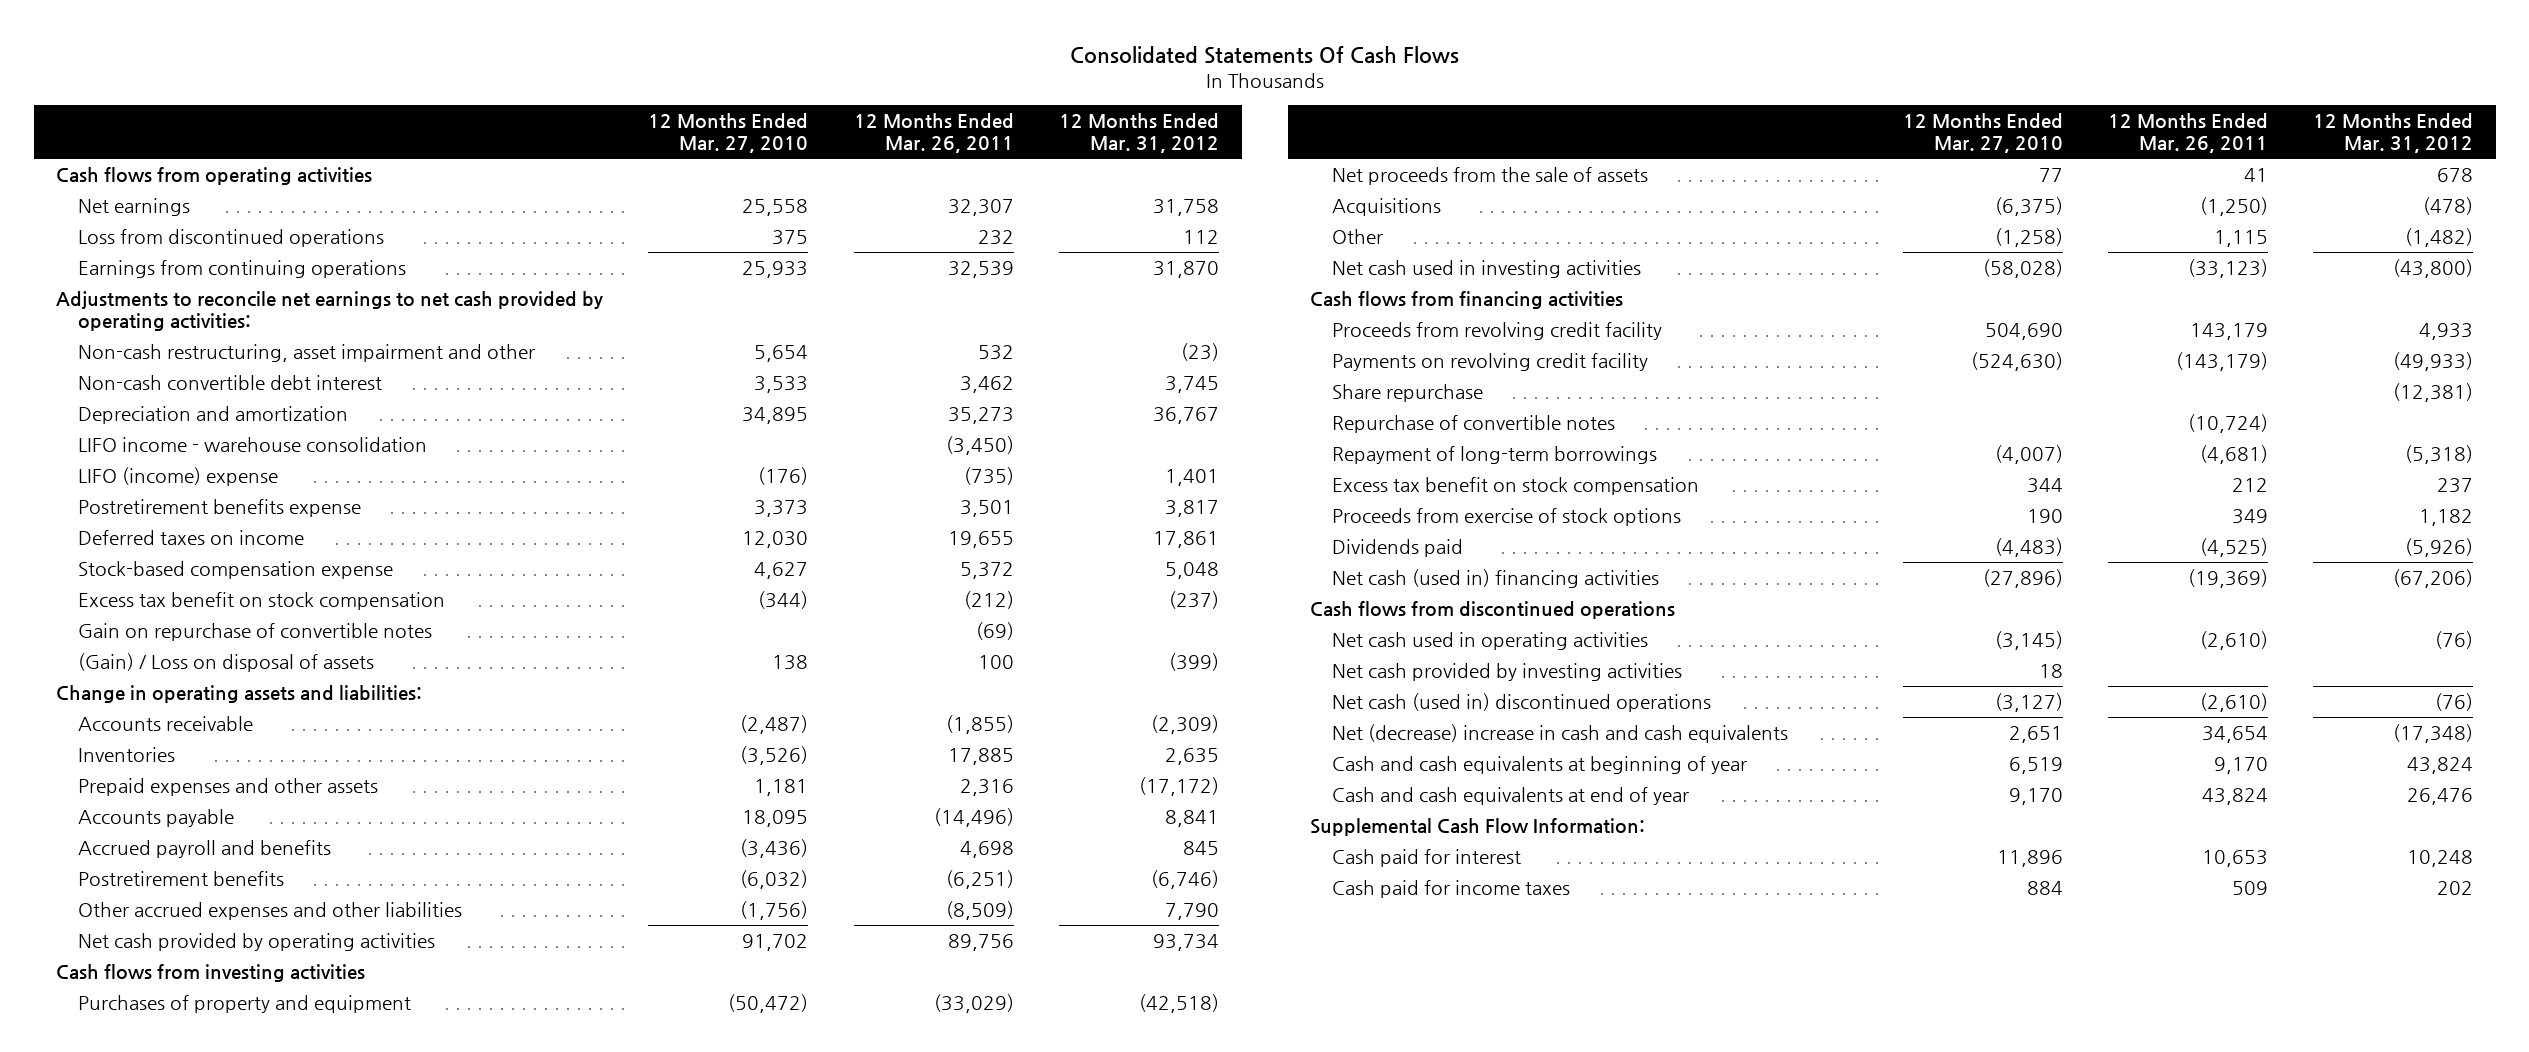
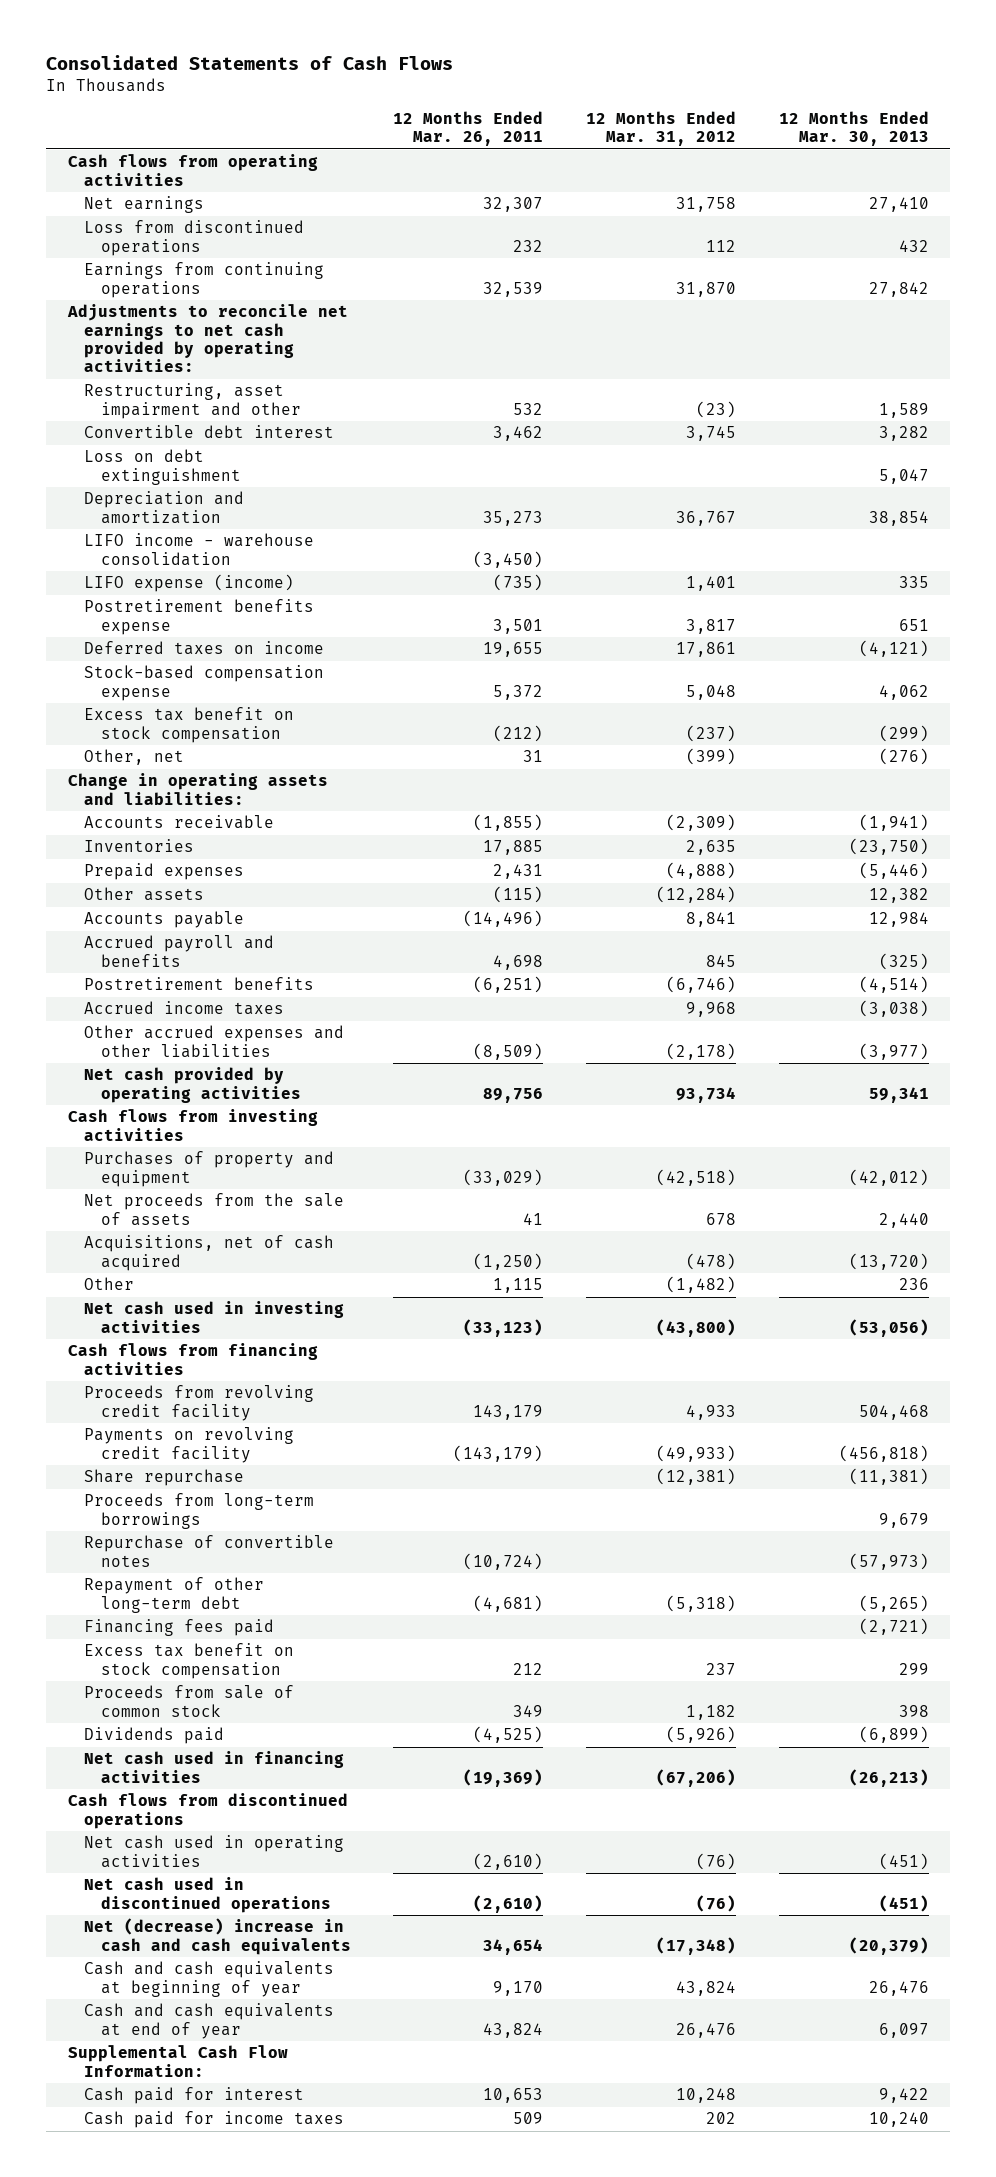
[1069,46,1459,65] Consolidated Statements Of Cash Flows -> [46,55,454,71] Consolidated Statements of Cash Flows
[648,113,809,154] 12 Months Ended Mar. 27, 2010 -> none
none -> [778,111,929,147] 12 Months Ended Mar. 30, 2013
[78,343,536,362] Non-cash restructuring, asset impairment and other -> [84,383,301,419] Restructuring, asset impairment and other
[78,374,383,390] Non-cash convertible debt interest -> [84,425,335,439] Convertible debt interest
none -> [84,449,241,485] Loss on debt extinguishment
[78,466,279,486] LIFO (income) expense -> [84,574,295,593] LIFO expense (income)
[78,622,433,641] Gain on repurchase of convertible notes -> none
[78,652,375,672] (Gain) / Loss on disposal of assets -> none
none -> [84,749,185,766] Other, net
[78,777,379,796] Prepaid expenses and other assets -> none
none -> [84,863,245,881] Prepaid expenses
none -> [84,887,205,902] Other assets
none -> [84,1001,285,1016] Accrued income taxes
[1165,902,1220,920] 7,790 -> [666,1042,737,1060] (2,178)
[1332,197,1442,216] Acquisitions -> [84,1235,335,1271] Acquisitions, net of cash acquired
none -> [84,1493,315,1529] Proceeds from long-term borrowings
[1332,445,1658,464] Repayment of long-term borrowings -> [84,1577,265,1613] Repayment of other long-term debt
none -> [84,1619,275,1637] Financing fees paid
[1332,507,1682,526] Proceeds from exercise of stock options -> [84,1685,295,1717] Proceeds from sale of common stock
[1332,568,1660,588] Net cash (used in) financing activities -> [84,1751,345,1783] Net cash used in financing activities
[1332,662,1683,681] Net cash provided by investing activities -> none
[1332,692,1712,712] Net cash (used in) discontinued operations -> [84,1877,331,1913] Net cash used in discontinued operations

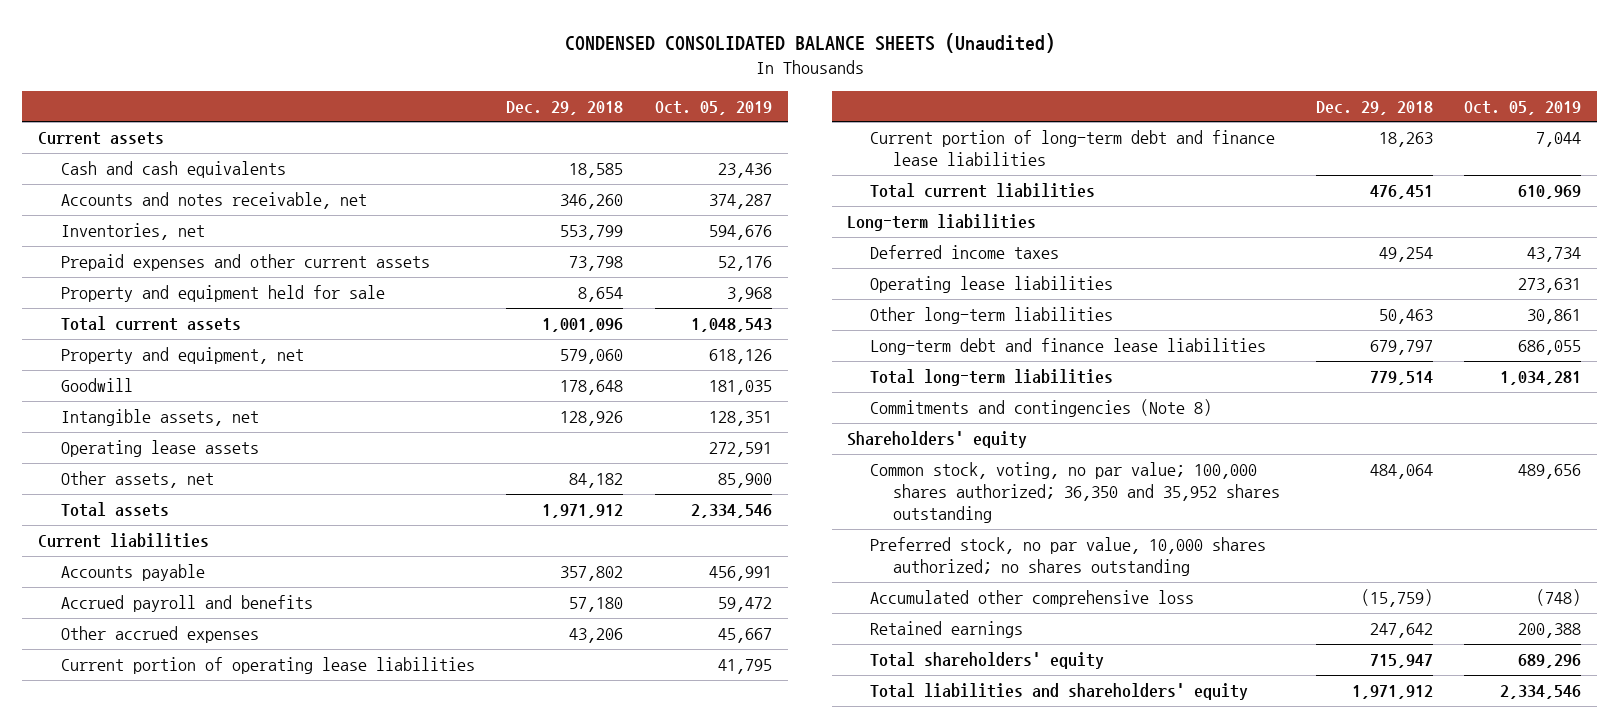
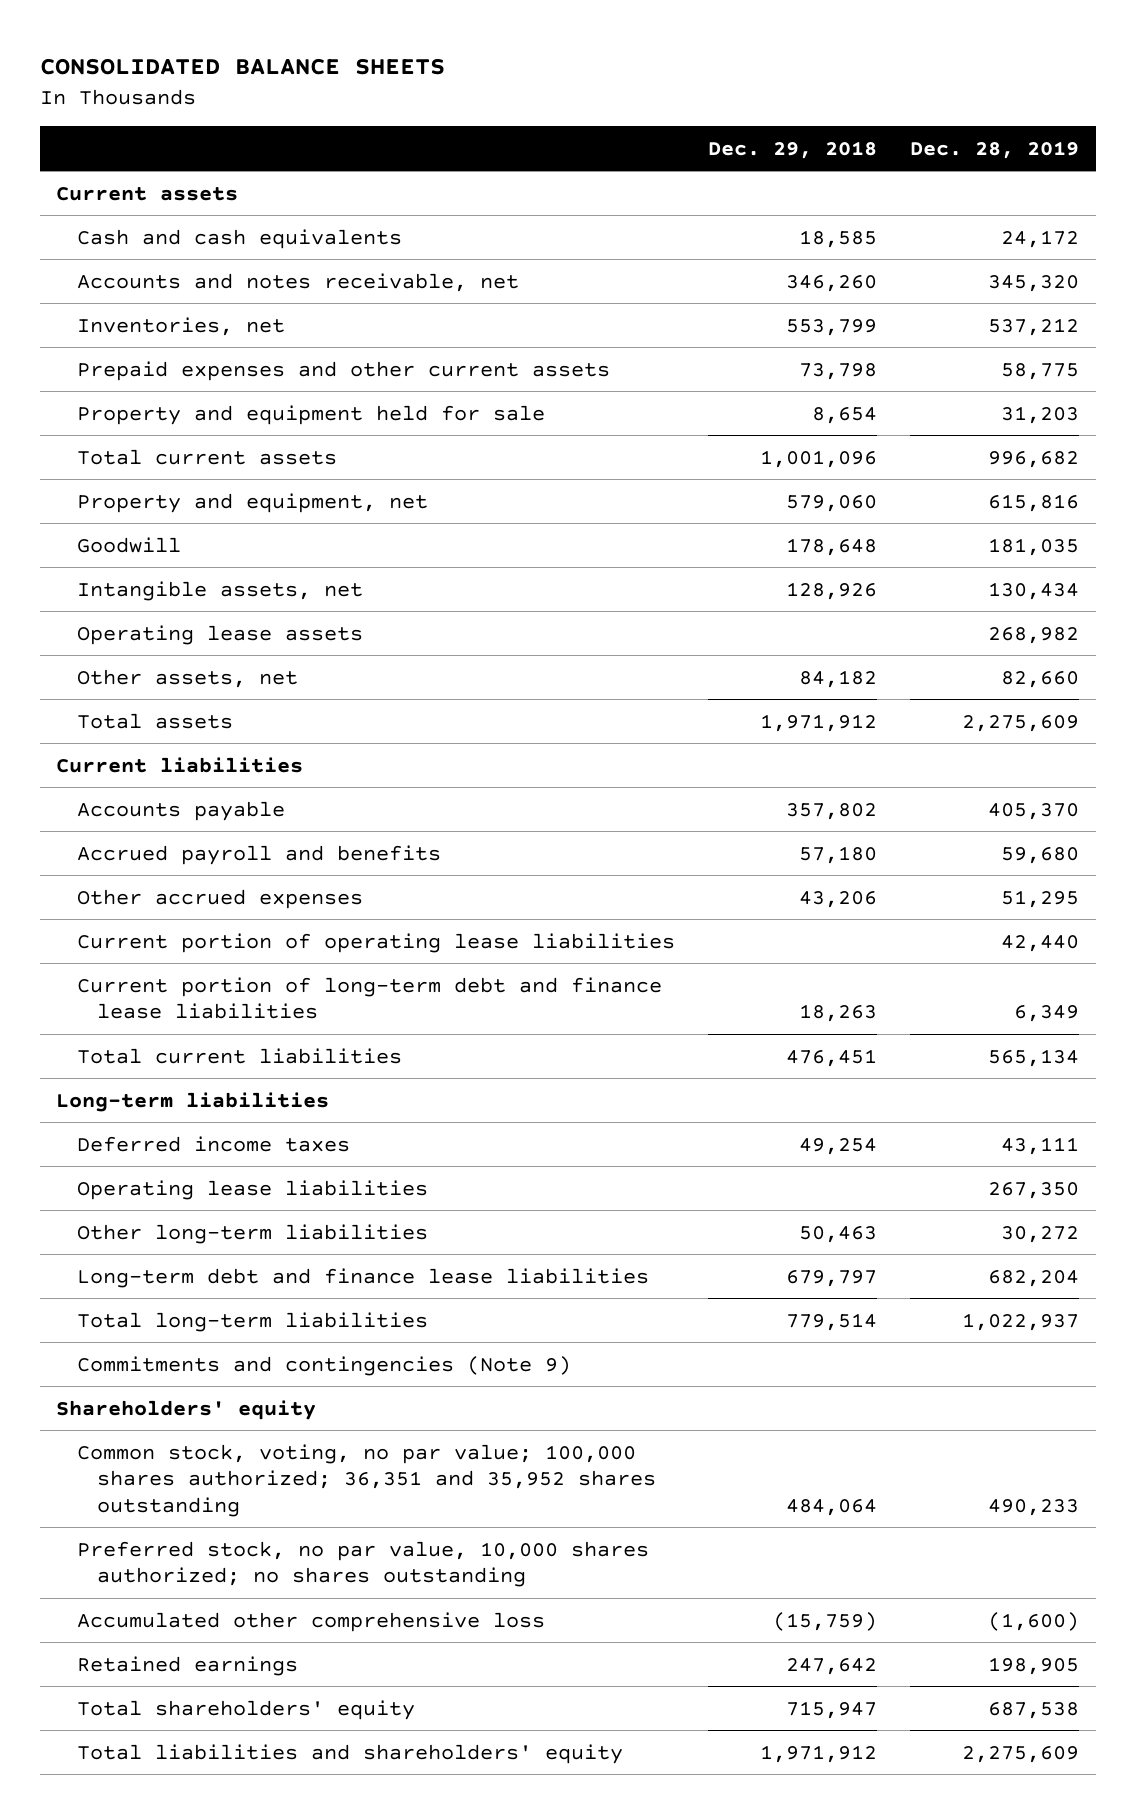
[564,33,1055,54] CONDENSED CONSOLIDATED BALANCE SHEETS (Unaudited) -> [39,58,445,76] CONSOLIDATED BALANCE SHEETS
[654,100,772,115] Oct. 05, 2019 -> none
none -> [910,140,1080,159] Dec. 28, 2019
[870,399,1213,418] Commitments and contingencies (Note 8) -> [76,1355,571,1376] Commitments and contingencies (Note 9)
[870,462,1280,524] Common stock, voting, no par value; 100,000 shares authorized; 36,350 and 35,952 shares outstanding -> [76,1443,657,1517] Common stock, voting, no par value; 100,000 shares authorized; 36,351 and 35,952 shares outstanding

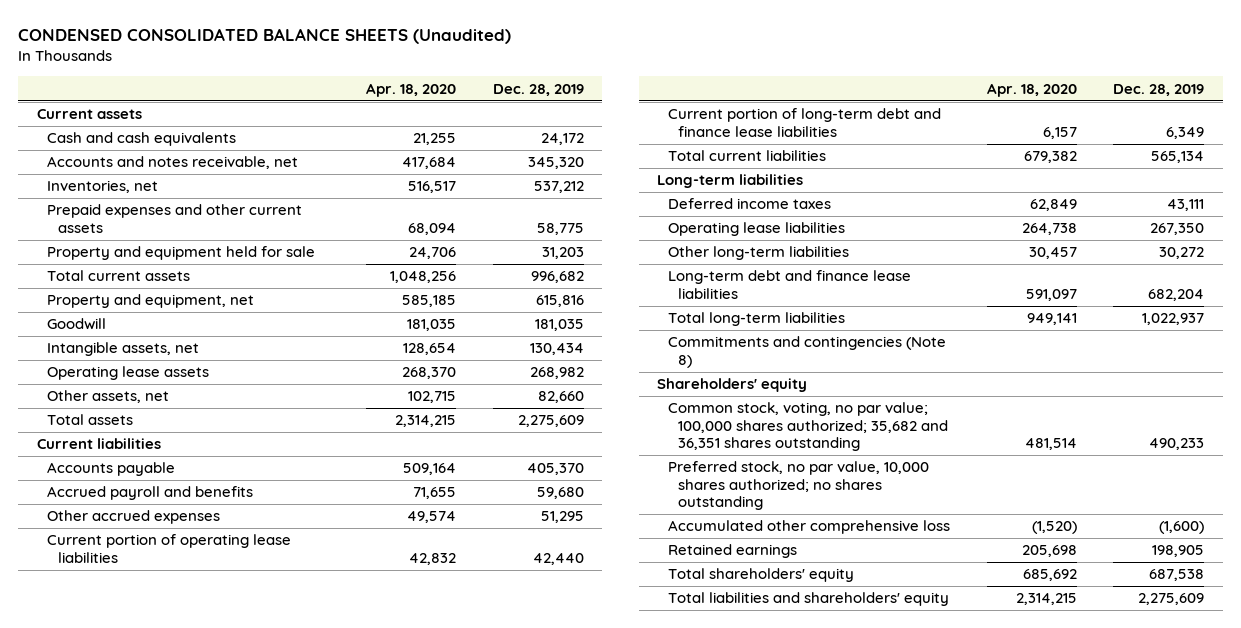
[39,58,445,76] CONSOLIDATED BALANCE SHEETS -> [18,28,512,45] CONDENSED CONSOLIDATED BALANCE SHEETS (Unaudited)
[707,140,877,159] Dec. 29, 2018 -> none
none -> [365,82,456,97] Apr. 18, 2020
[76,1355,571,1376] Commitments and contingencies (Note 9) -> [667,336,946,368] Commitments and contingencies (Note 8)
[76,1443,657,1517] Common stock, voting, no par value; 100,000 shares authorized; 36,351 and 35,952 shares outstanding -> [667,402,949,452] Common stock, voting, no par value; 100,000 shares authorized; 35,682 and 36,351 shares outstanding

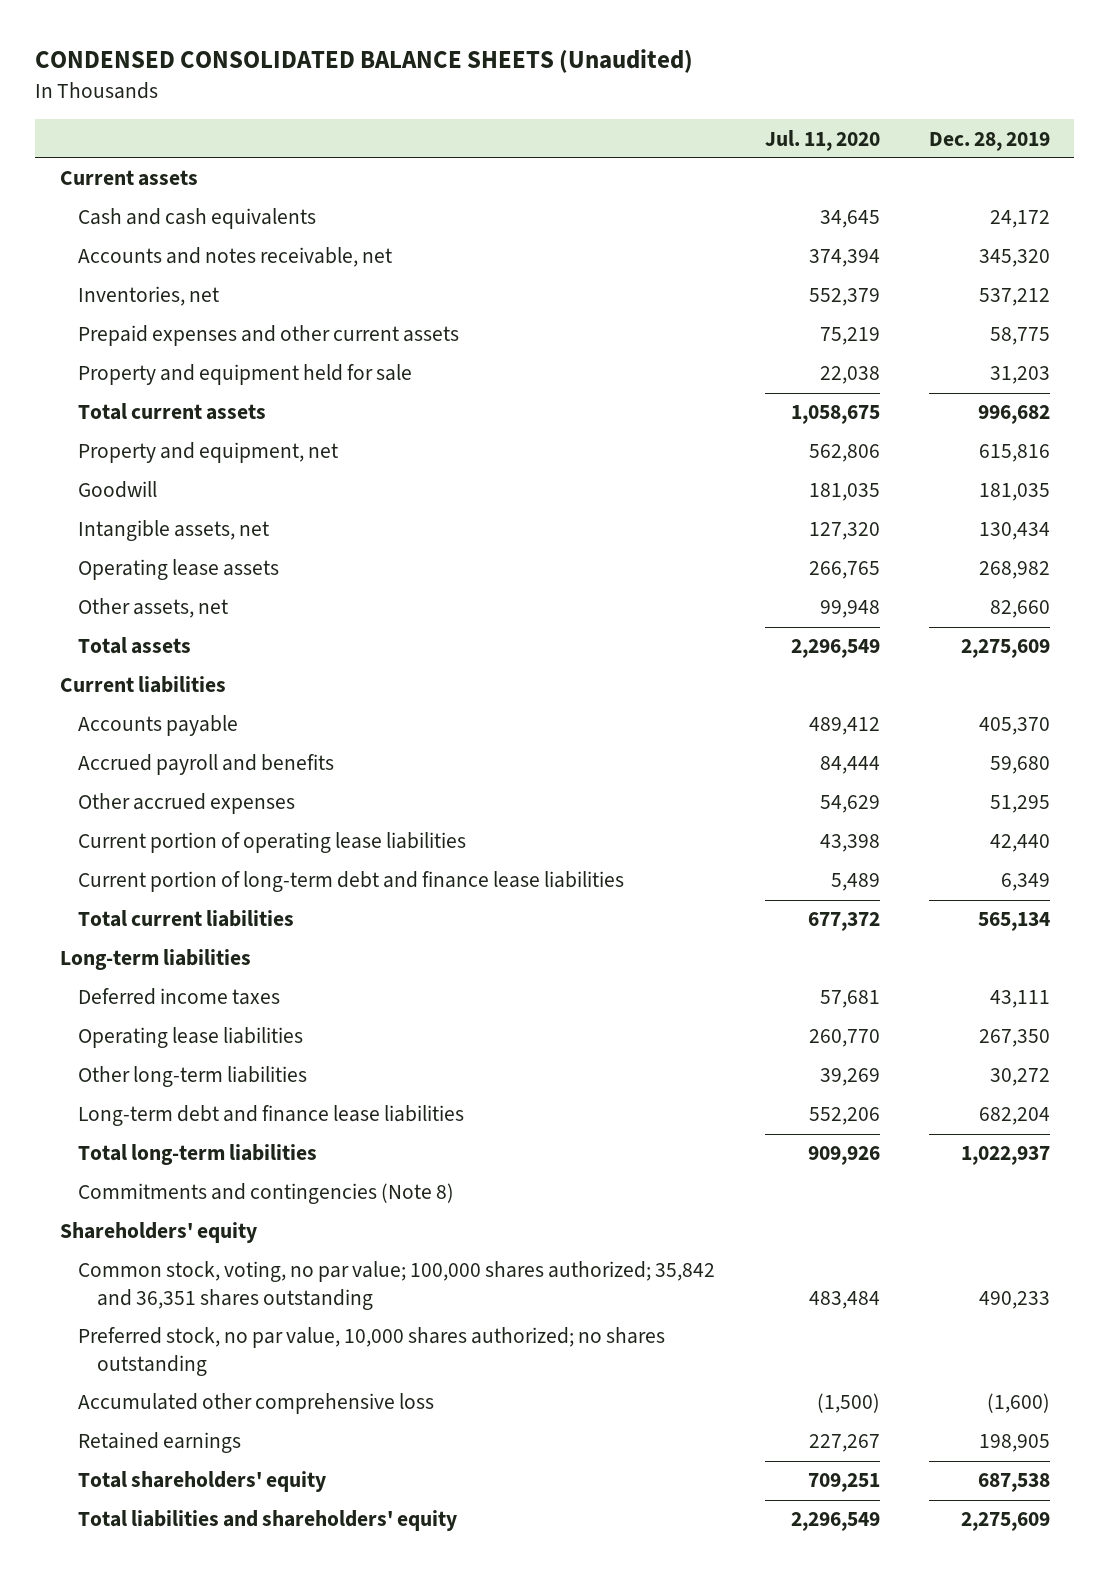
[365,82,456,97] Apr. 18, 2020 -> none
none -> [764,129,880,151] Jul. 11, 2020
[667,402,949,452] Common stock, voting, no par value; 100,000 shares authorized; 35,682 and 36,351 shares outstanding -> [78,1261,716,1311] Common stock, voting, no par value; 100,000 shares authorized; 35,842 and 36,351 shares outstanding

